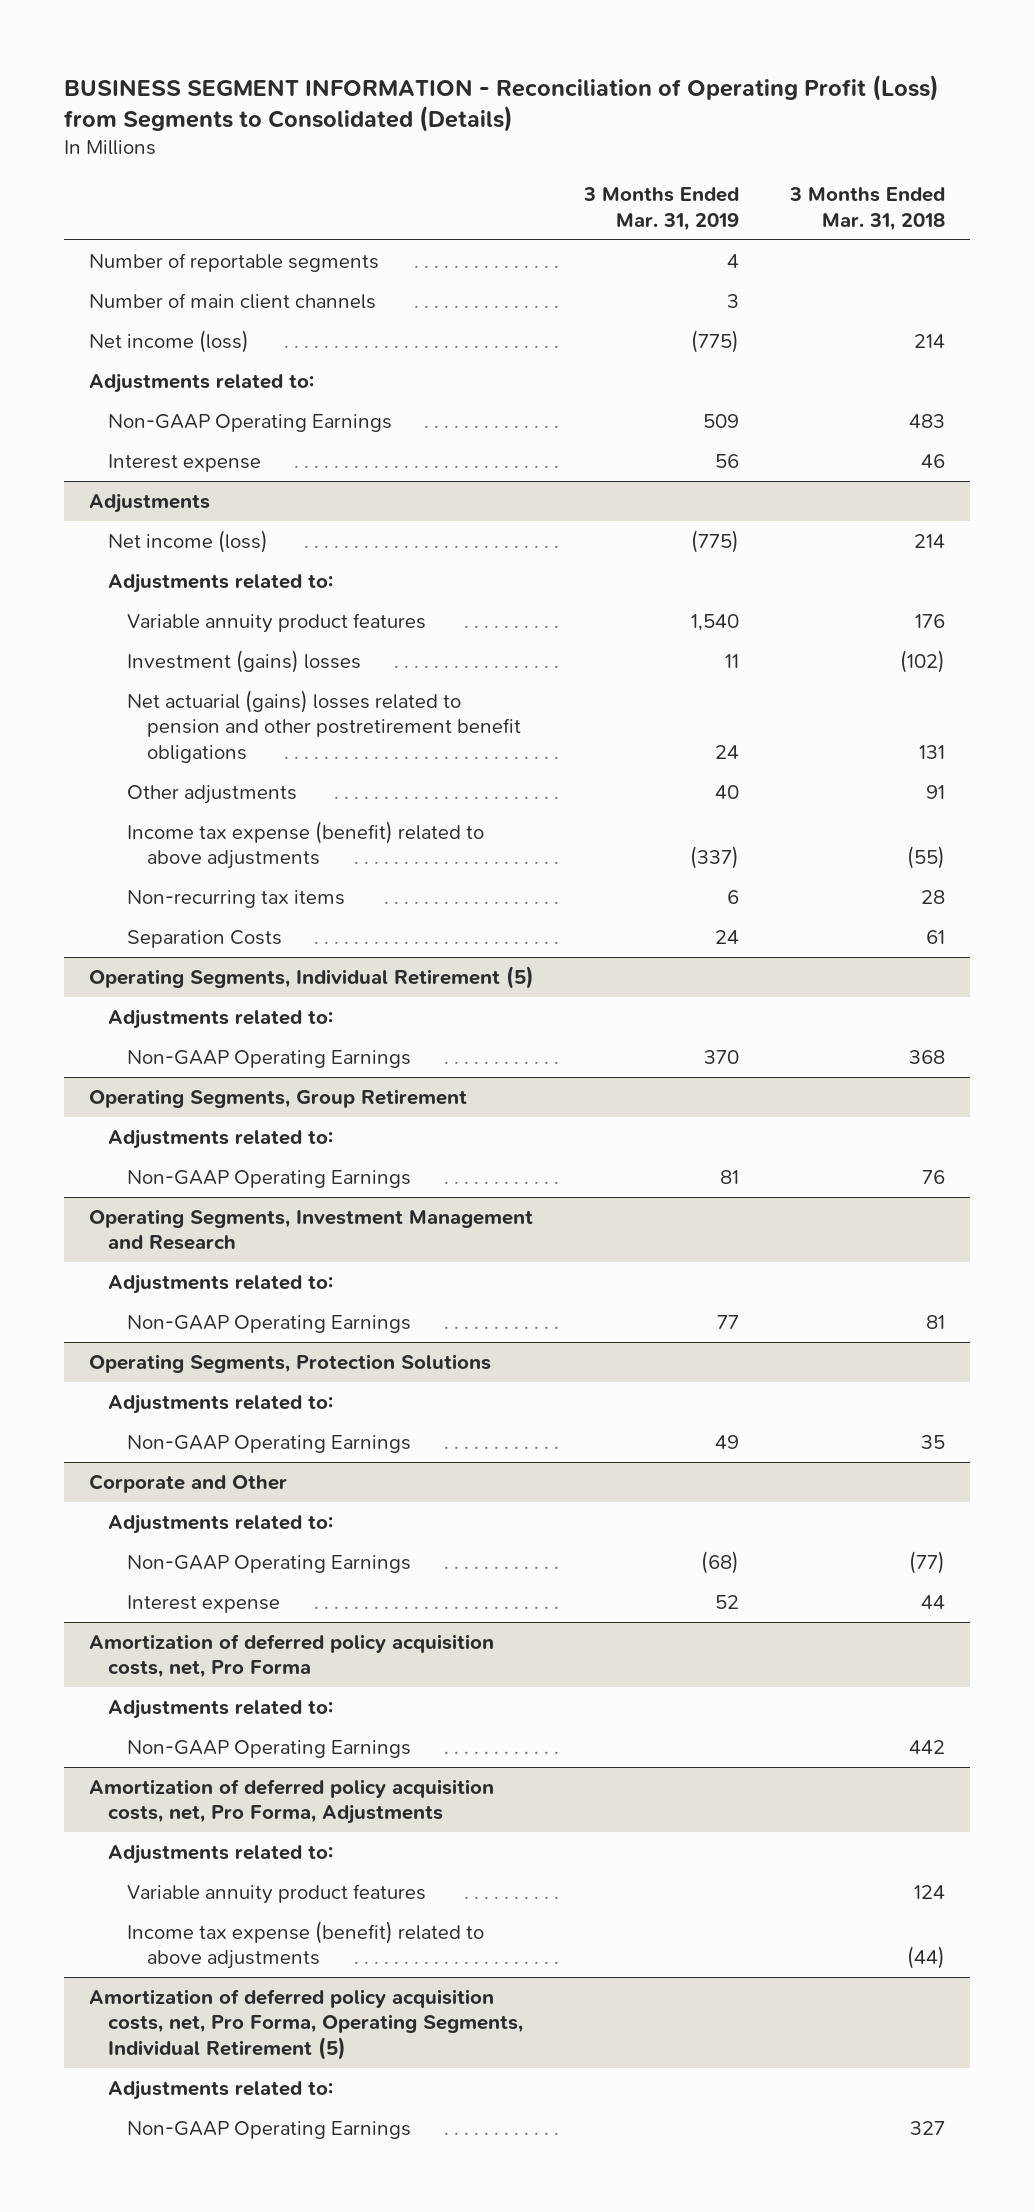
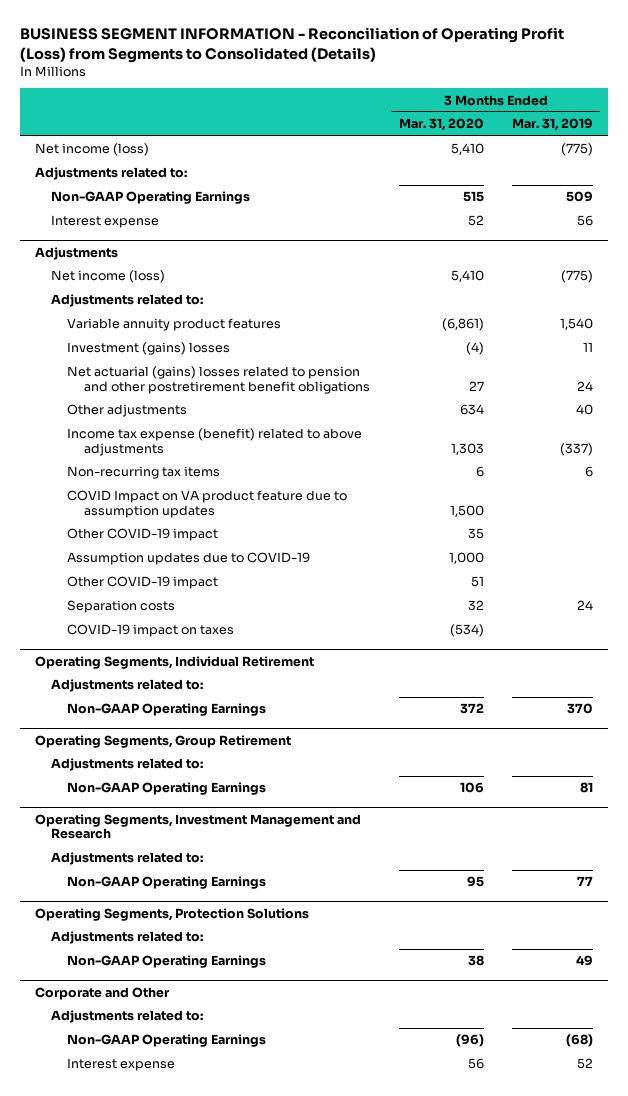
[788,187,945,231] 3 Months Ended Mar. 31, 2018 -> none
none -> [398,118,484,132] Mar. 31, 2020
[89,252,380,272] Number of reportable segments -> none
[89,292,377,309] Number of main client channels -> none
none -> [67,490,348,519] COVID Impact on VA product feature due to assumption updates
none -> [67,528,219,542] Other COVID-19 impact
none -> [67,552,311,566] Assumption updates due to COVID-19
none -> [67,576,219,590] Other COVID-19 impact
[127,929,283,948] Separation Costs -> [67,600,176,614] Separation costs
none -> [67,624,235,638] COVID-19 impact on taxes
[89,965,535,989] Operating Segments, Individual Retirement (5) -> [34,655,314,669] Operating Segments, Individual Retirement
[89,1633,495,1679] Amortization of deferred policy acquisition costs, net, Pro Forma -> none
[108,1698,334,1719] Adjustments related to: -> none
[127,1739,412,1758] Non-GAAP Operating Earnings -> none
[89,1778,495,1825] Amortization of deferred policy acquisition costs, net, Pro Forma, Adjustments -> none
[108,1843,334,1864] Adjustments related to: -> none
[127,1883,427,1904] Variable annuity product features -> none
[127,1920,485,1970] Income tax expense (benefit) related to above adjustments -> none
[89,1988,524,2060] Amortization of deferred policy acquisition costs, net, Pro Forma, Operating Segments, Individual Retirement (5) -> none
[108,2079,334,2100] Adjustments related to: -> none
[127,2120,412,2139] Non-GAAP Operating Earnings -> none

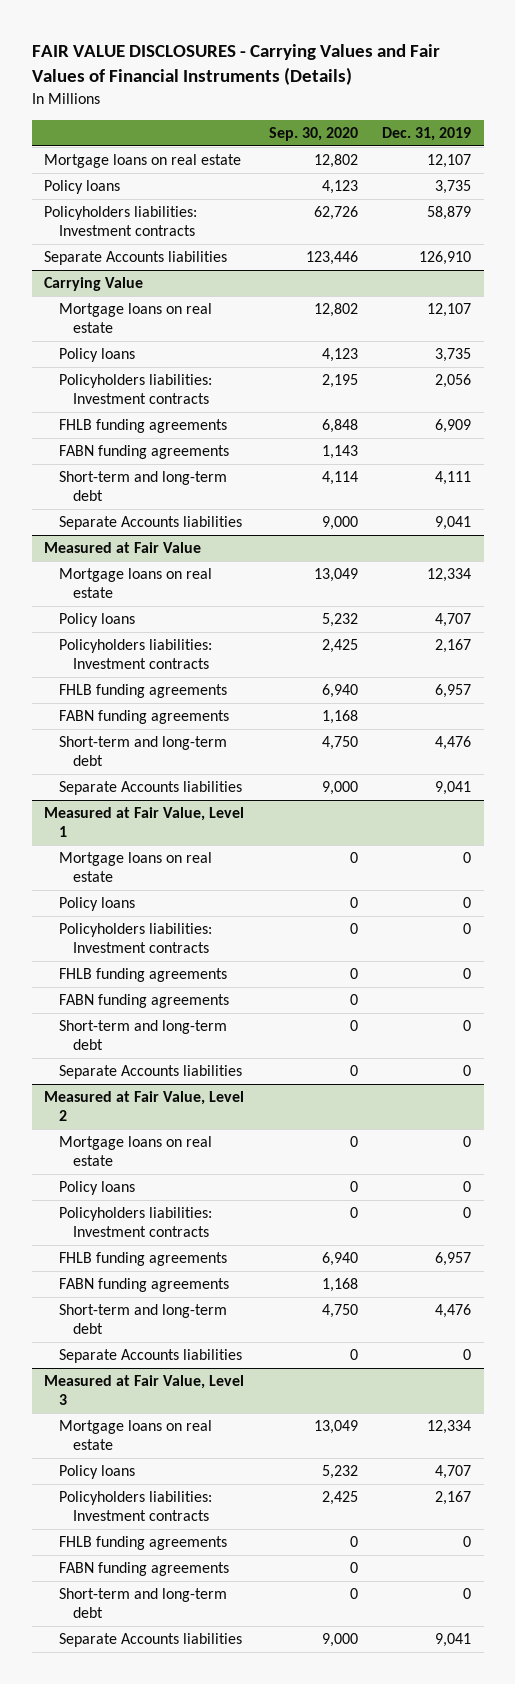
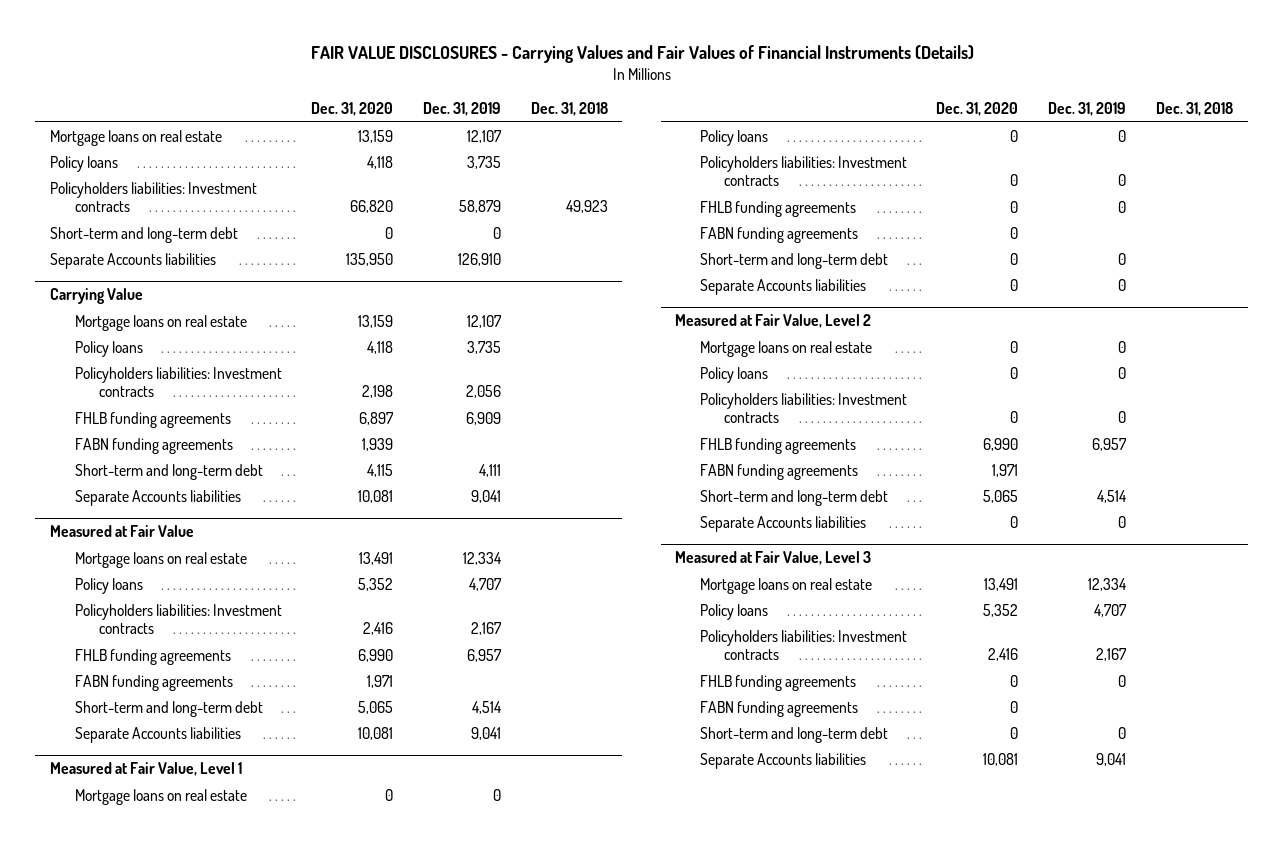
[268,127,358,142] Sep. 30, 2020 -> none
none -> [311,101,394,116] Dec. 31, 2020
none -> [530,101,608,116] Dec. 31, 2018
none -> [50,226,239,243] Short-term and long-term debt
[435,736,472,751] 4,476 -> [471,700,502,714] 4,514
[435,1304,472,1319] 4,476 -> [1097,489,1128,503] 4,514

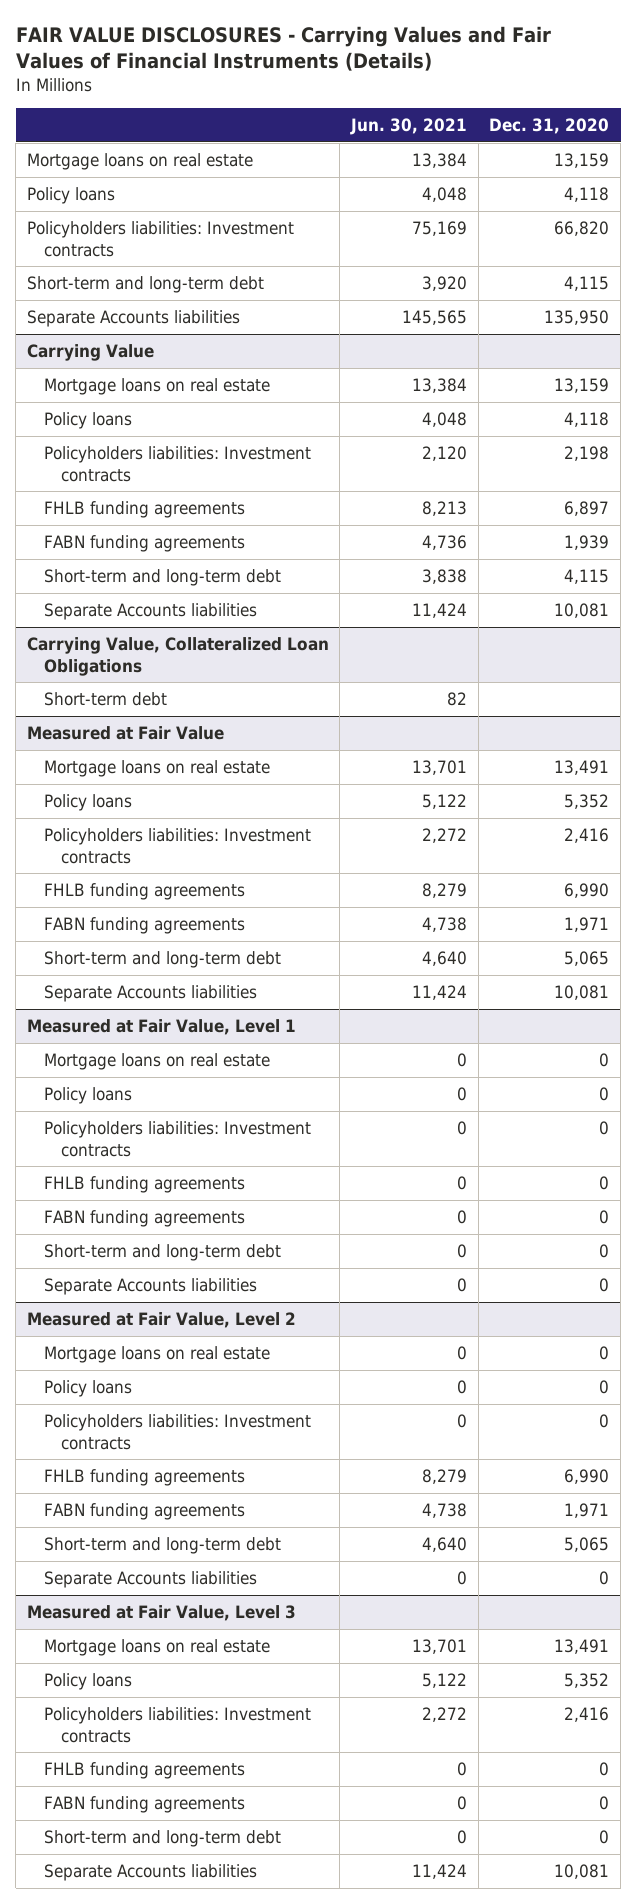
[422,101,501,116] Dec. 31, 2019 -> none
[530,101,608,116] Dec. 31, 2018 -> none
none -> [350,117,468,135] Jun. 30, 2021
[385,226,394,239] 0 -> [564,276,610,292] 4,115
none -> [26,637,329,676] Carrying Value, Collateralized Loan Obligations
none -> [44,692,168,707] Short-term debt

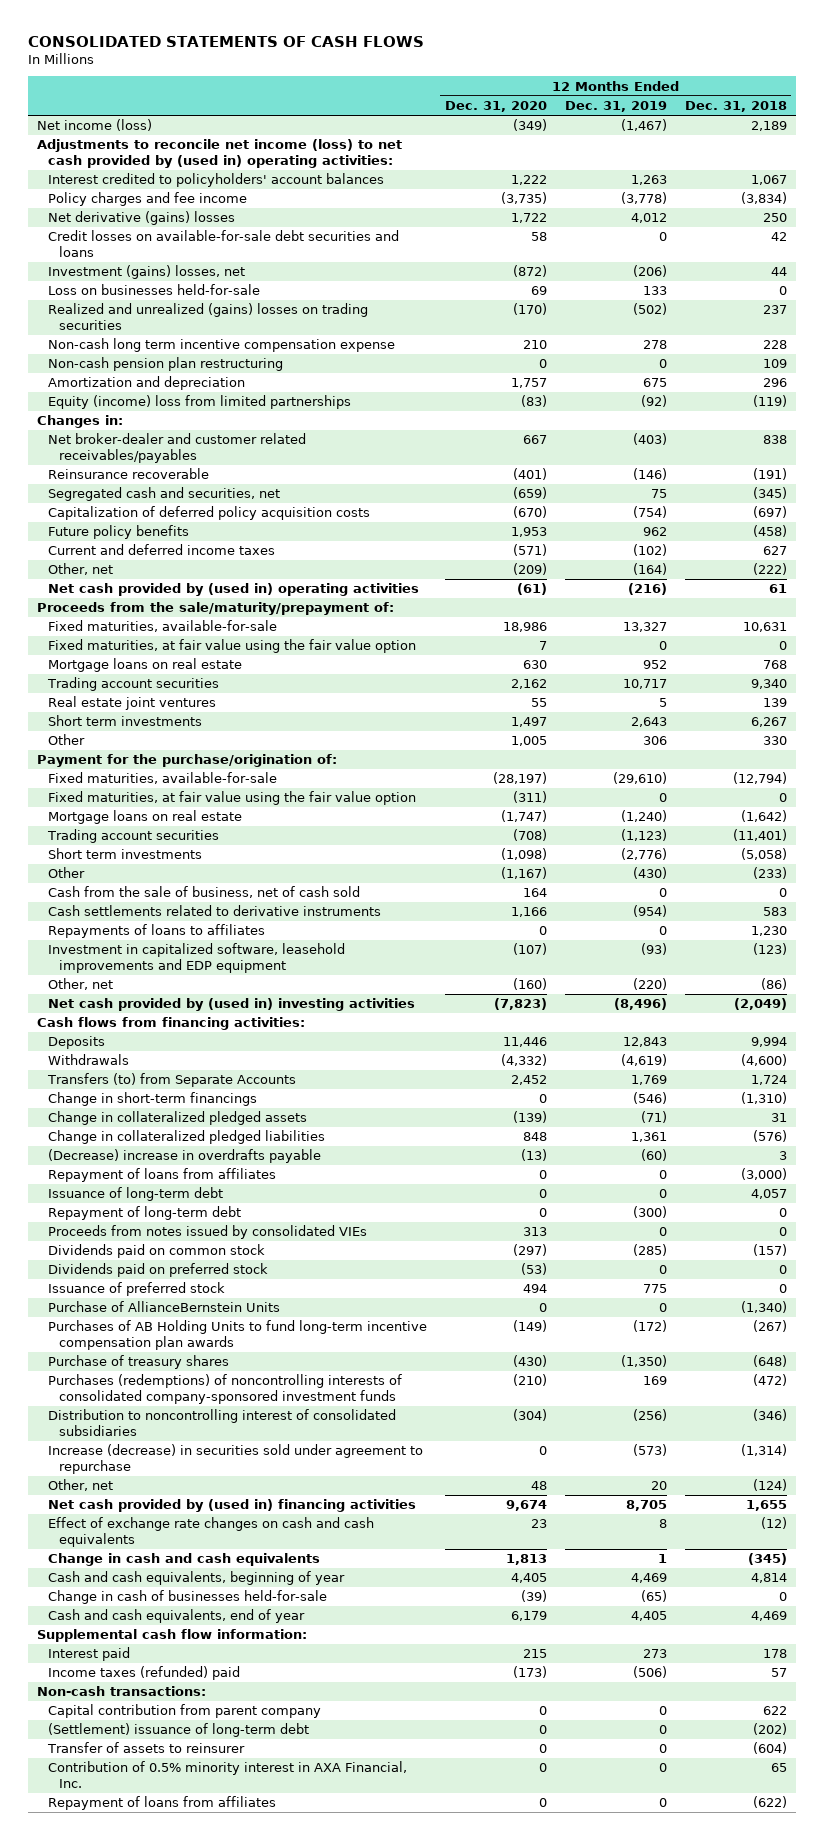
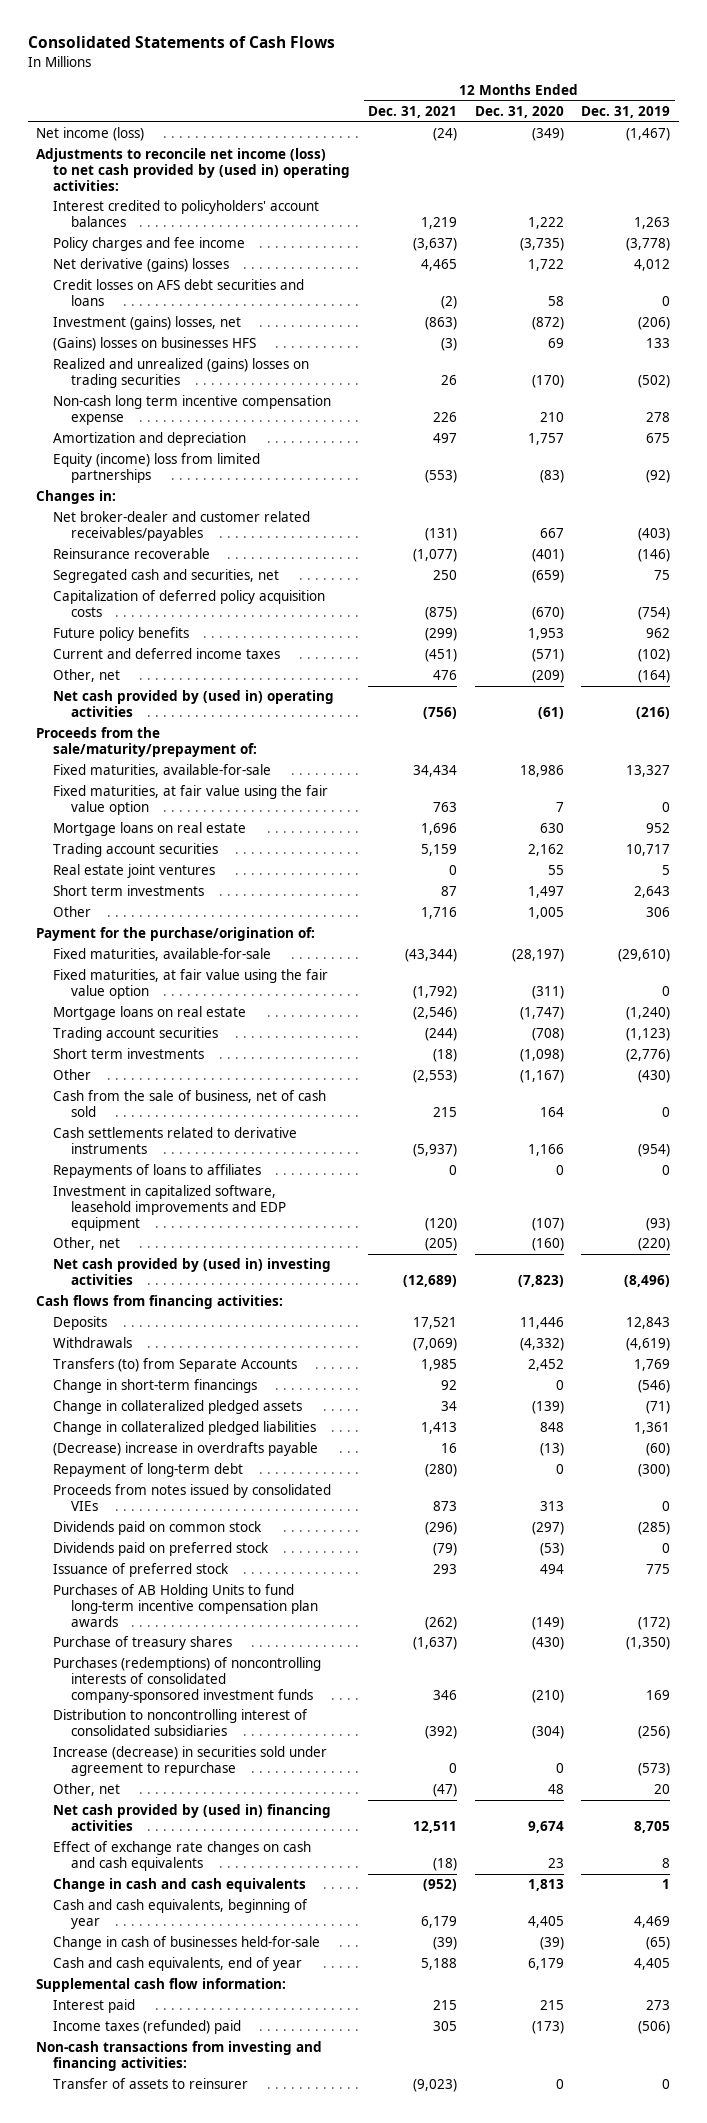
[27,36,424,48] CONSOLIDATED STATEMENTS OF CASH FLOWS -> [27,36,335,49] Consolidated Statements of Cash Flows
[684,100,787,112] Dec. 31, 2018 -> none
none -> [368,106,458,119] Dec. 31, 2021
[47,230,399,258] Credit losses on available-for-sale debt securities and loans -> [53,279,305,306] Credit losses on AFS debt securities and loans
[47,284,260,296] Loss on businesses held-for-sale -> [53,337,257,352] (Gains) losses on businesses HFS
[47,357,283,372] Non-cash pension plan restructuring -> none
[47,1168,276,1183] Repayment of loans from affiliates -> none
[47,1187,223,1202] Issuance of long-term debt -> none
[47,1301,280,1313] Purchase of AllianceBernstein Units -> none
[47,1704,321,1719] Capital contribution from parent company -> none
[47,1723,309,1738] (Settlement) issuance of long-term debt -> none
[36,1686,206,1697] Non-cash transactions: -> [36,2041,323,2071] Non-cash transactions from investing and financing activities:
[47,1761,407,1789] Contribution of 0.5% minority interest in AXA Financial, Inc. -> none
[47,1796,276,1811] Repayment of loans from affiliates -> none

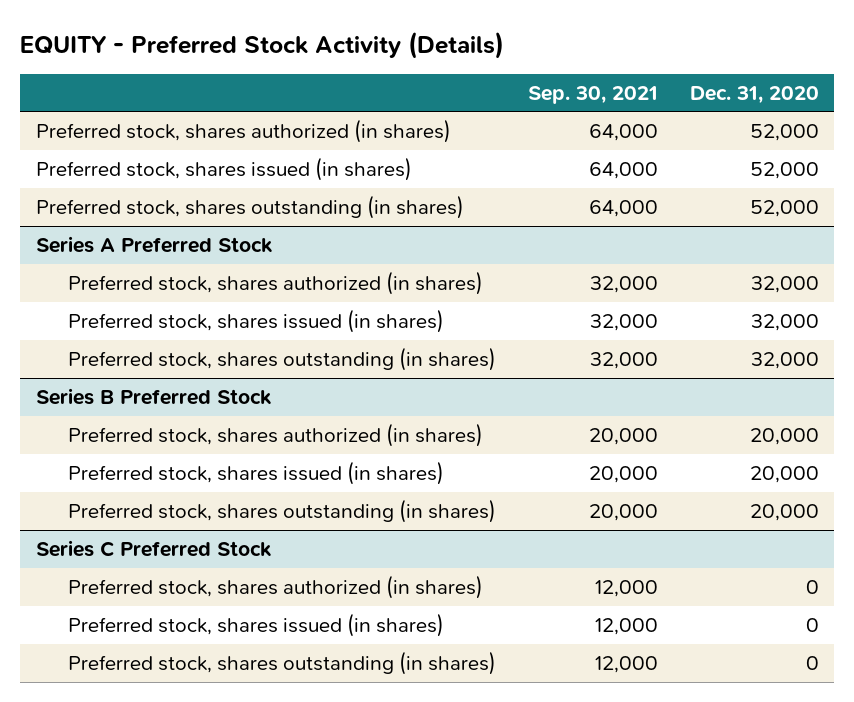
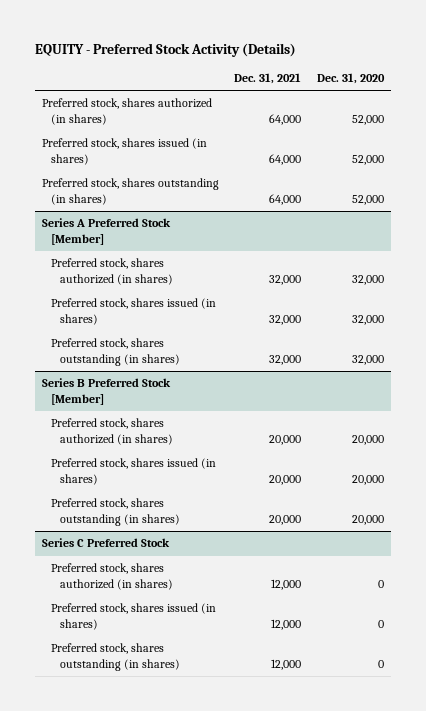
[527,85,658,104] Sep. 30, 2021 -> none
none -> [234,73,302,85] Dec. 31, 2021
[35,235,273,253] Series A Preferred Stock -> [42,218,172,245] Series A Preferred Stock [Member]
[35,387,272,405] Series B Preferred Stock -> [42,378,172,405] Series B Preferred Stock [Member]

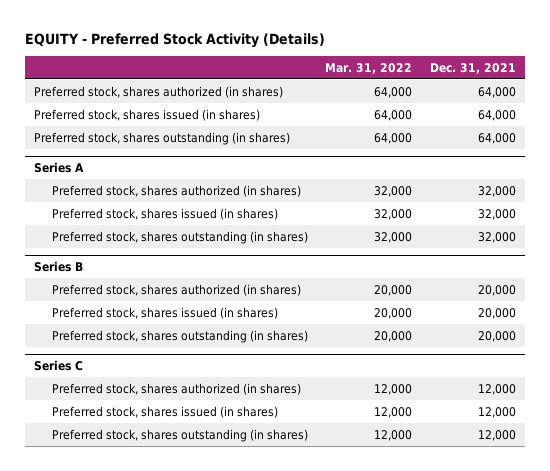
[316,73,385,85] Dec. 31, 2020 -> none
none -> [325,62,413,74] Mar. 31, 2022
[42,218,172,245] Series A Preferred Stock [Member] -> [33,162,84,174] Series A
[42,378,172,405] Series B Preferred Stock [Member] -> [33,261,83,273] Series B
[42,538,171,548] Series C Preferred Stock -> [33,360,83,372] Series C

